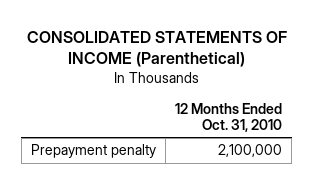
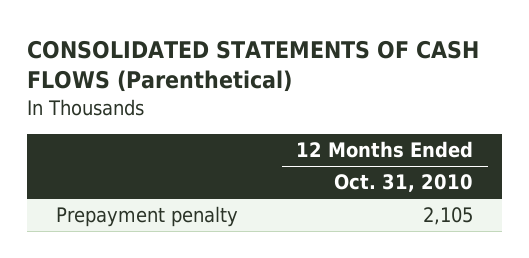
[26,30,287,67] CONSOLIDATED STATEMENTS OF INCOME (Parenthetical) -> [27,39,480,93] CONSOLIDATED STATEMENTS OF CASH FLOWS (Parenthetical)
[218,144,283,158] 2,100,000 -> [423,207,474,226] 2,105

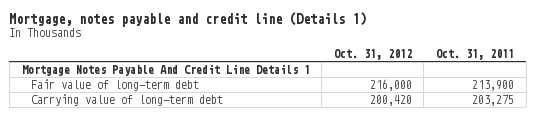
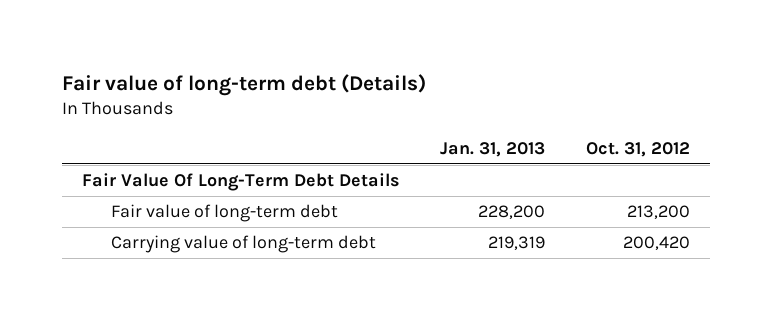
[9,12,367,28] Mortgage, notes payable and credit line (Details 1) -> [61,73,426,96] Fair value of long-term debt (Details)
[435,49,514,61] Oct. 31, 2011 -> none
none -> [440,141,546,157] Jan. 31, 2013
[21,63,310,76] Mortgage Notes Payable And Credit Line Details 1 -> none
none -> [81,173,400,192] Fair Value Of Long-Term Debt Details
[369,78,412,91] 216,000 -> [627,205,691,220] 213,200

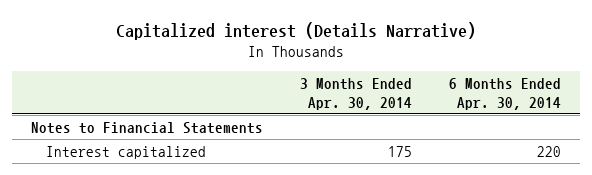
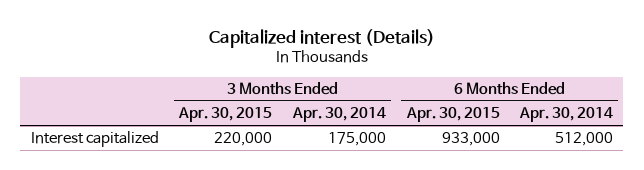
[115,21,476,40] Capitalized interest (Details Narrative) -> [208,28,435,48] Capitalized interest (Details)
none -> [178,107,273,123] Apr. 30, 2015
none -> [405,107,500,123] Apr. 30, 2015
[30,121,263,134] Notes to Financial Statements -> none
[387,145,412,157] 175 -> [327,132,386,147] 175,000
[537,145,562,157] 220 -> [555,132,614,147] 512,000

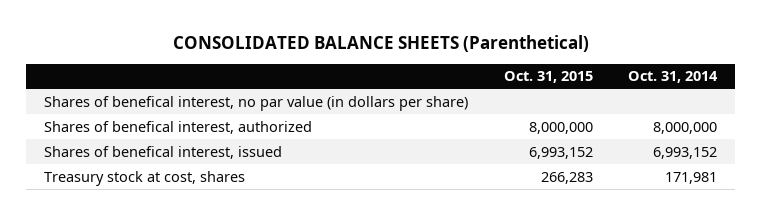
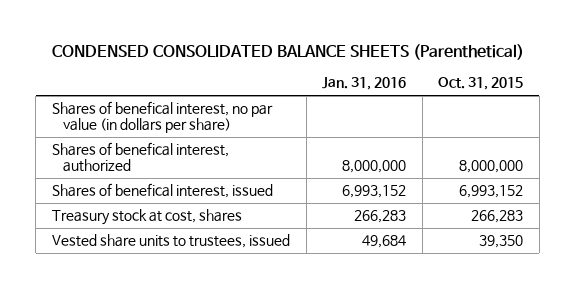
[172,35,589,53] CONSOLIDATED BALANCE SHEETS (Parenthetical) -> [51,43,524,60] CONDENSED CONSOLIDATED BALANCE SHEETS (Parenthetical)
[628,71,719,84] Oct. 31, 2014 -> none
none -> [322,77,407,91] Jan. 31, 2016
none -> [51,234,290,249] Vested share units to trustees, issued

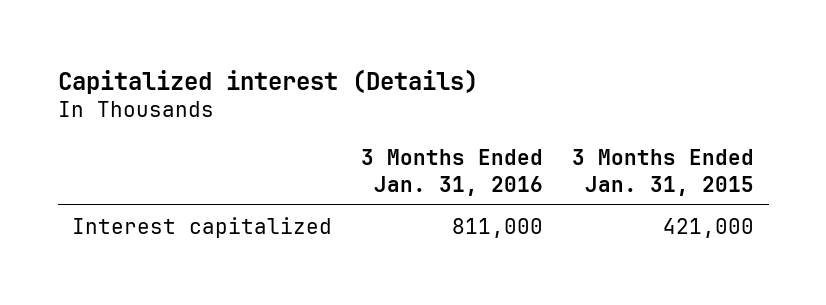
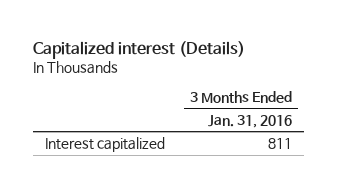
[572,149,755,196] 3 Months Ended Jan. 31, 2015 -> none
[452,218,544,239] 811,000 -> [267,138,292,150] 811

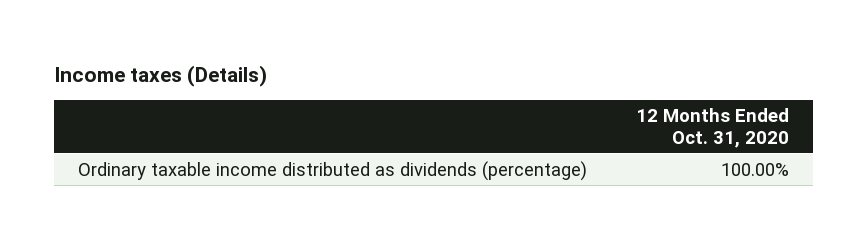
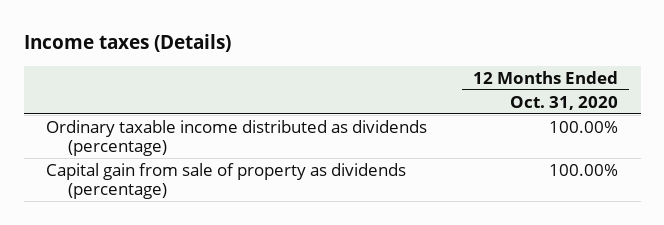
none -> [46,162,407,200] Capital gain from sale of property as dividends (percentage)

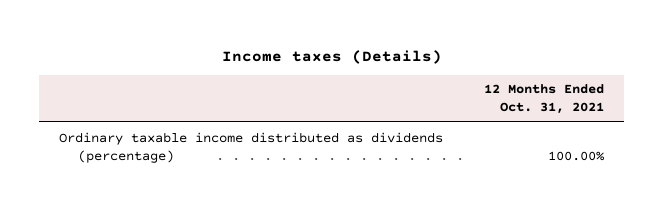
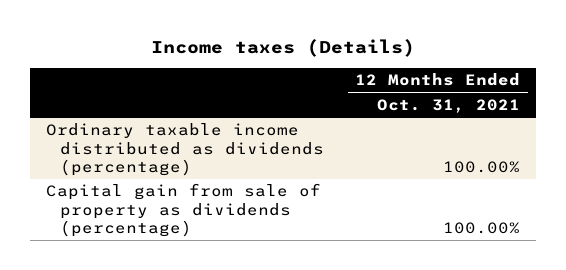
none -> [45,183,321,238] Capital gain from sale of property as dividends (percentage)

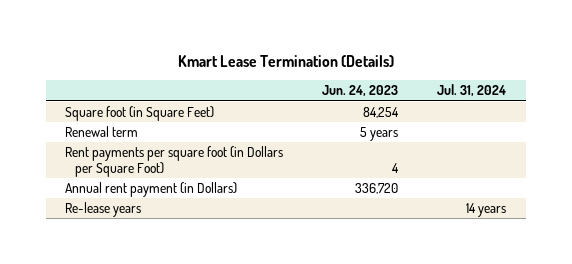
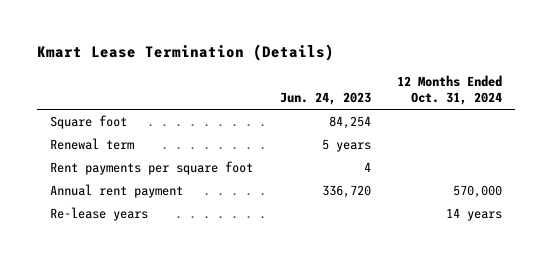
[437,84,507,98] Jul. 31, 2024 -> none
none -> [396,75,502,106] 12 Months Ended Oct. 31, 2024
[65,106,215,122] Square foot (in Square Feet) -> [50,114,128,129] Square foot
[65,146,284,177] Rent payments per square foot (in Dollars per Square Foot) -> [50,160,254,175] Rent payments per square foot
[65,182,238,198] Annual rent payment (in Dollars) -> [50,183,184,198] Annual rent payment

